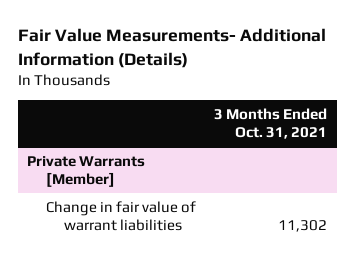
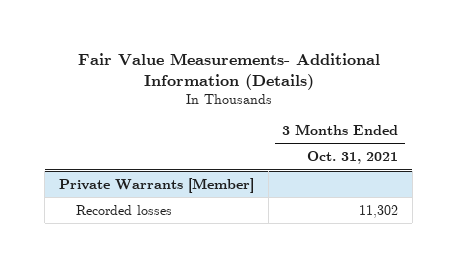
[45,200,196,232] Change in fair value of warrant liabilities -> [75,204,172,215] Recorded losses

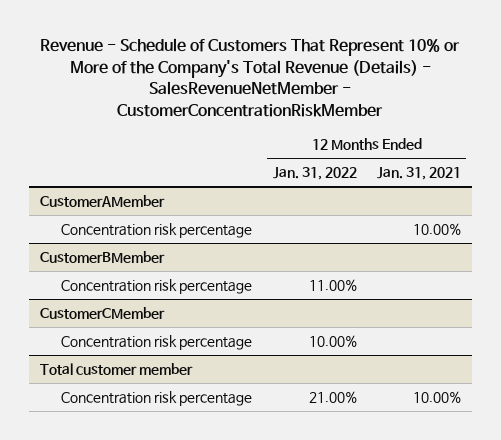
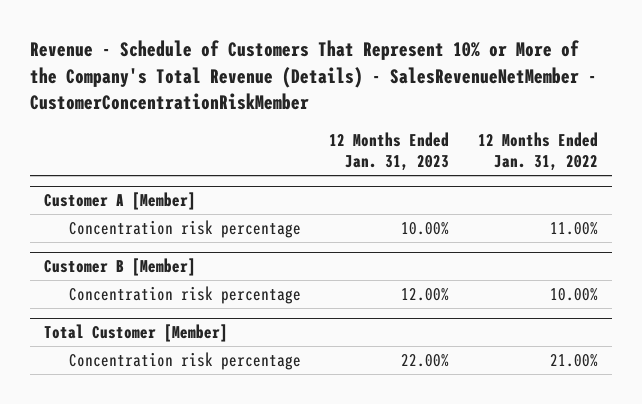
[377,167,462,181] Jan. 31, 2021 -> none
none -> [329,132,450,172] 12 Months Ended Jan. 31, 2023
[60,223,252,239] Concentration risk percentage -> none
[39,251,165,264] CustomerBMember -> none
[39,195,165,208] CustomerAMember -> [44,192,197,211] Customer A [Member]
[39,307,165,320] CustomerCMember -> [44,258,197,277] Customer B [Member]
[39,363,193,376] Total customer member -> [44,324,229,343] Total Customer [Member]

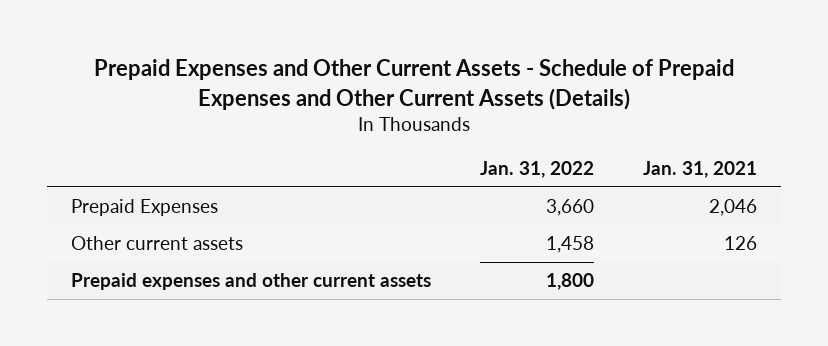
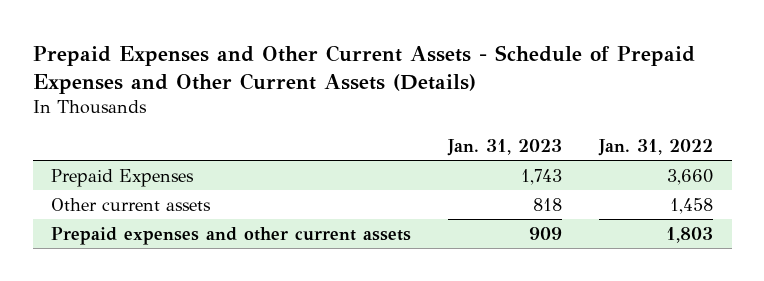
[642,161,757,179] Jan. 31, 2021 -> none
none -> [447,139,563,157] Jan. 31, 2023
[545,273,594,291] 1,800 -> [666,226,714,243] 1,803

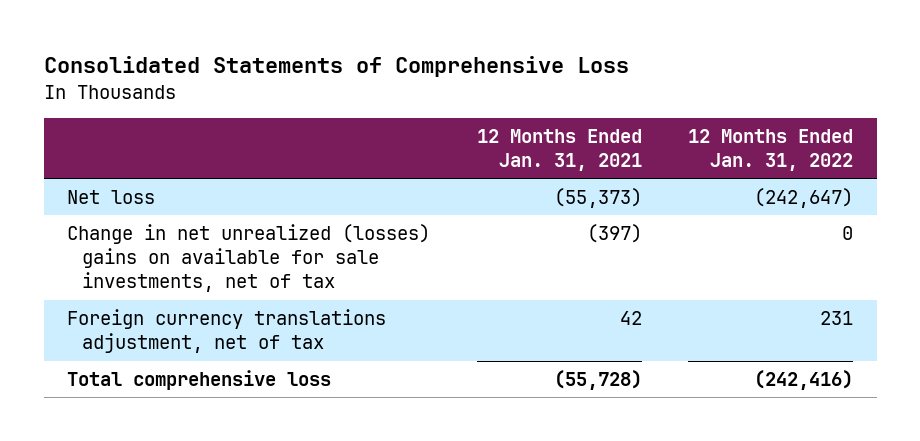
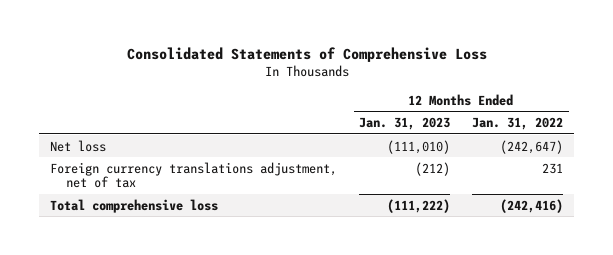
[476,128,642,172] 12 Months Ended Jan. 31, 2021 -> none
none -> [359,116,451,130] Jan. 31, 2023
[67,224,431,293] Change in net unrealized (losses) gains on available for sale investments, net of tax -> none

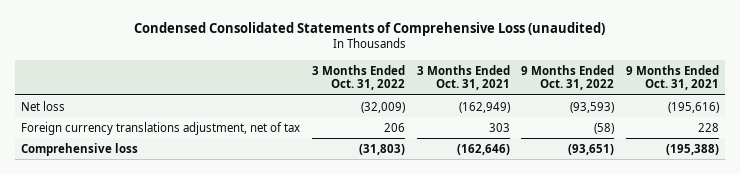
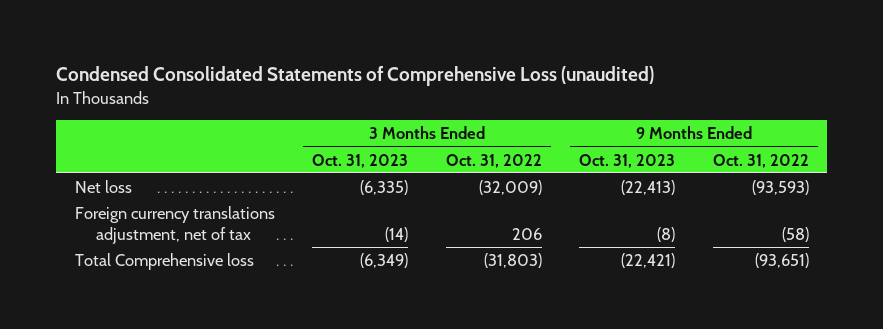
[416,64,510,91] 3 Months Ended Oct. 31, 2021 -> none
[625,64,719,91] 9 Months Ended Oct. 31, 2021 -> none
none -> [312,153,409,168] Oct. 31, 2023
none -> [579,153,676,168] Oct. 31, 2023
[21,142,139,156] Comprehensive loss -> [74,252,254,270] Total Comprehensive loss

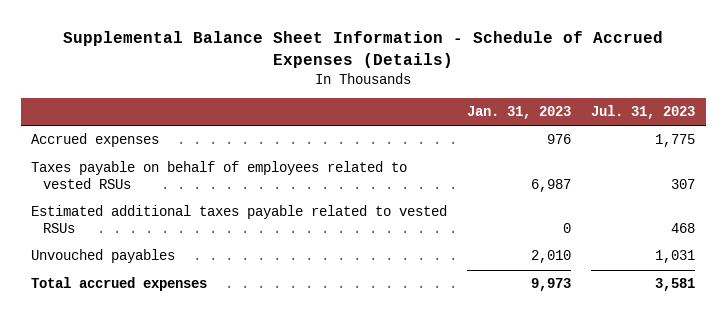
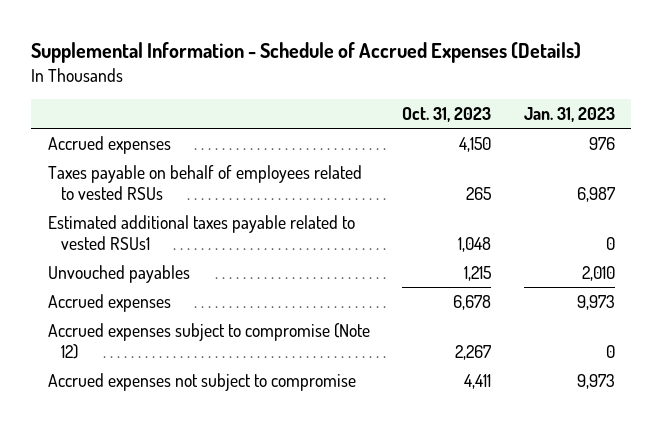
[63,30,664,68] Supplemental Balance Sheet Information - Schedule of Accrued Expenses (Details) -> [31,42,582,64] Supplemental Information - Schedule of Accrued Expenses (Details)
[591,105,696,120] Jul. 31, 2023 -> none
none -> [402,107,492,123] Oct. 31, 2023
[31,205,448,234] Estimated additional taxes payable related to vested RSUs -> [47,214,355,251] Estimated additional taxes payable related to vested RSUs1
[31,277,208,292] Total accrued expenses -> [47,293,171,312] Accrued expenses
none -> [47,322,370,360] Accrued expenses subject to compromise (Note 12)
none -> [47,372,356,391] Accrued expenses not subject to compromise

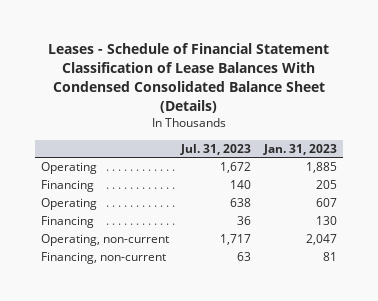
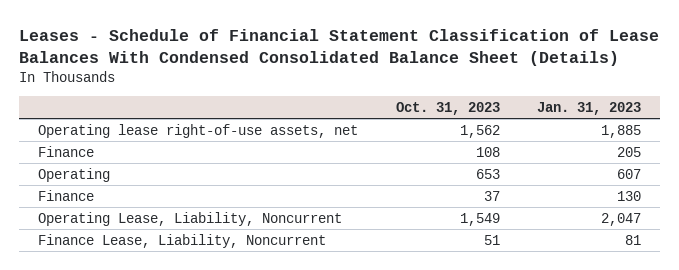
[180,143,252,155] Jul. 31, 2023 -> none
none -> [395,102,500,116] Oct. 31, 2023
[41,162,98,175] Operating -> [38,123,359,138] Operating lease right-of-use assets, net
[41,180,95,193] Financing -> [38,145,95,157] Finance
[41,216,95,229] Financing -> [38,189,95,201] Finance
[41,234,170,247] Operating, non-current -> [38,211,343,226] Operating Lease, Liability, Noncurrent
[41,252,167,265] Financing, non-current -> [38,233,327,248] Finance Lease, Liability, Noncurrent

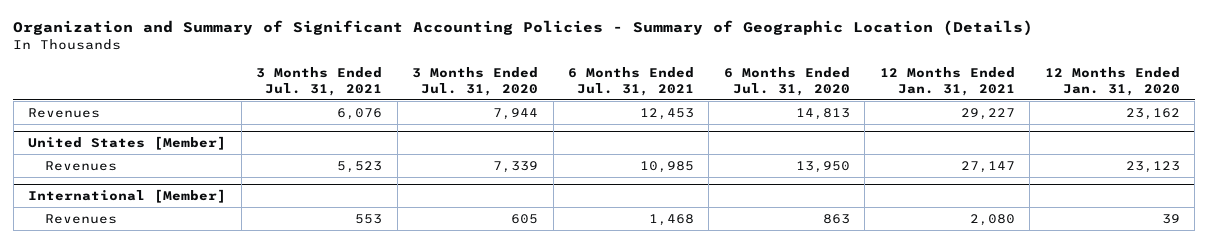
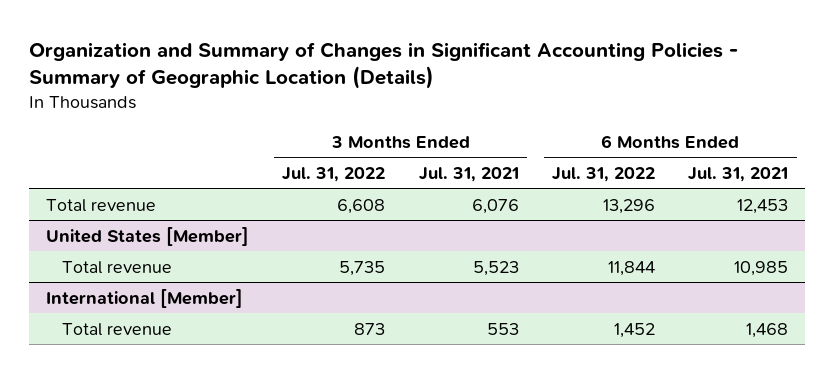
[13,20,1034,37] Organization and Summary of Significant Accounting Policies - Summary of Geographic Location (Details) -> [29,41,739,90] Organization and Summary of Changes in Significant Accounting Policies - Summary of Geographic Location (Details)
[412,67,539,96] 3 Months Ended Jul. 31, 2020 -> none
[723,67,850,96] 6 Months Ended Jul. 31, 2020 -> none
[879,67,1015,96] 12 Months Ended Jan. 31, 2021 -> none
[1044,67,1180,96] 12 Months Ended Jan. 31, 2020 -> none
none -> [282,166,386,182] Jul. 31, 2022
none -> [552,166,656,182] Jul. 31, 2022
[28,107,101,118] Revenues -> [46,198,157,212] Total revenue
[45,160,118,171] Revenues -> [61,260,172,274] Total revenue
[45,213,118,224] Revenues -> [61,322,172,336] Total revenue

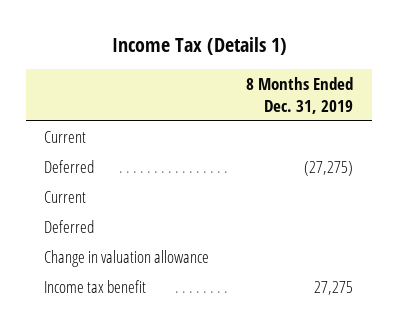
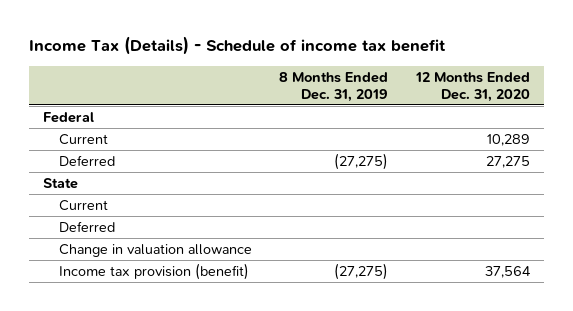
[111,36,287,55] Income Tax (Details 1) -> [28,36,446,56] Income Tax (Details) - Schedule of income tax benefit
none -> [415,71,531,102] 12 Months Ended Dec. 31, 2020
none -> [42,111,94,123] Federal
none -> [42,177,78,189] State
[44,280,147,294] Income tax benefit -> [58,262,249,280] Income tax provision (benefit)
[314,281,354,296] 27,275 -> [334,262,389,280] (27,275)

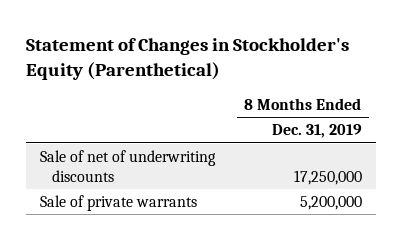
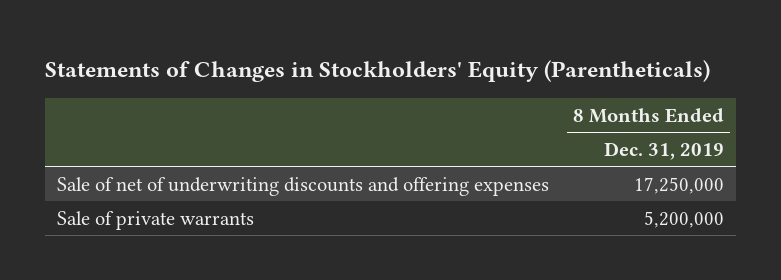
[25,37,349,80] Statement of Changes in Stockholder's Equity (Parenthetical) -> [45,60,711,83] Statements of Changes in Stockholders' Equity (Parentheticals)
[40,150,217,182] Sale of net of underwriting discounts -> [57,176,550,196] Sale of net of underwriting discounts and offering expenses

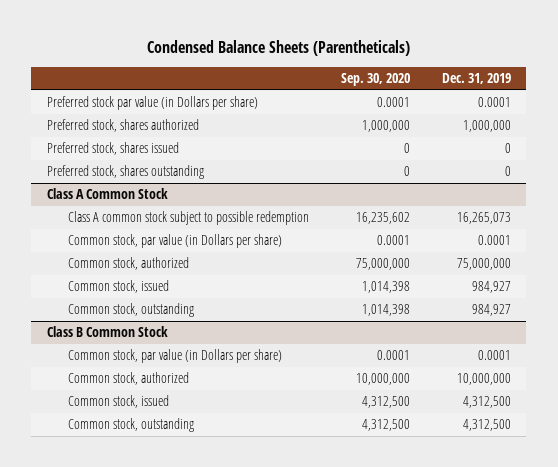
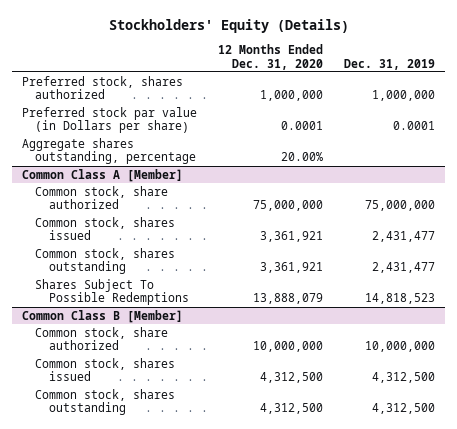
[146,39,410,56] Condensed Balance Sheets (Parentheticals) -> [108,18,349,33] Stockholders' Equity (Details)
[340,73,410,87] Sep. 30, 2020 -> none
none -> [218,43,324,70] 12 Months Ended Dec. 31, 2020
[47,142,180,156] Preferred stock, shares issued -> none
[47,165,205,180] Preferred stock, shares outstanding -> none
[67,211,309,226] Class A common stock subject to possible redemption -> none
[67,234,282,249] Common stock, par value (in Dollars per share) -> none
[67,349,282,364] Common stock, par value (in Dollars per share) -> none
[47,96,259,111] Preferred stock par value (in Dollars per share) -> [22,106,198,134] Preferred stock par value (in Dollars per share)
none -> [22,137,197,165] Aggregate shares outstanding, percentage
[47,188,169,200] Class A Common Stock -> [22,168,184,182] Common Class A [Member]
[67,257,189,271] Common stock, authorized -> [35,185,169,210] Common stock, share authorized
[67,280,169,294] Common stock, issued -> [35,216,176,241] Common stock, shares issued
[471,281,511,294] 984,927 -> [371,231,435,243] 2,431,477
[67,303,194,318] Common stock, outstanding -> [35,247,176,275] Common stock, shares outstanding
[471,304,511,317] 984,927 -> [371,262,435,274] 2,431,477
none -> [35,278,189,306] Shares Subject To Possible Redemptions
[47,326,169,338] Class B Common Stock -> [22,309,184,323] Common Class B [Member]
[67,372,189,386] Common stock, authorized -> [35,326,169,351] Common stock, share authorized
[67,395,169,409] Common stock, issued -> [35,357,176,382] Common stock, shares issued
[67,418,194,433] Common stock, outstanding -> [35,388,176,416] Common stock, shares outstanding

